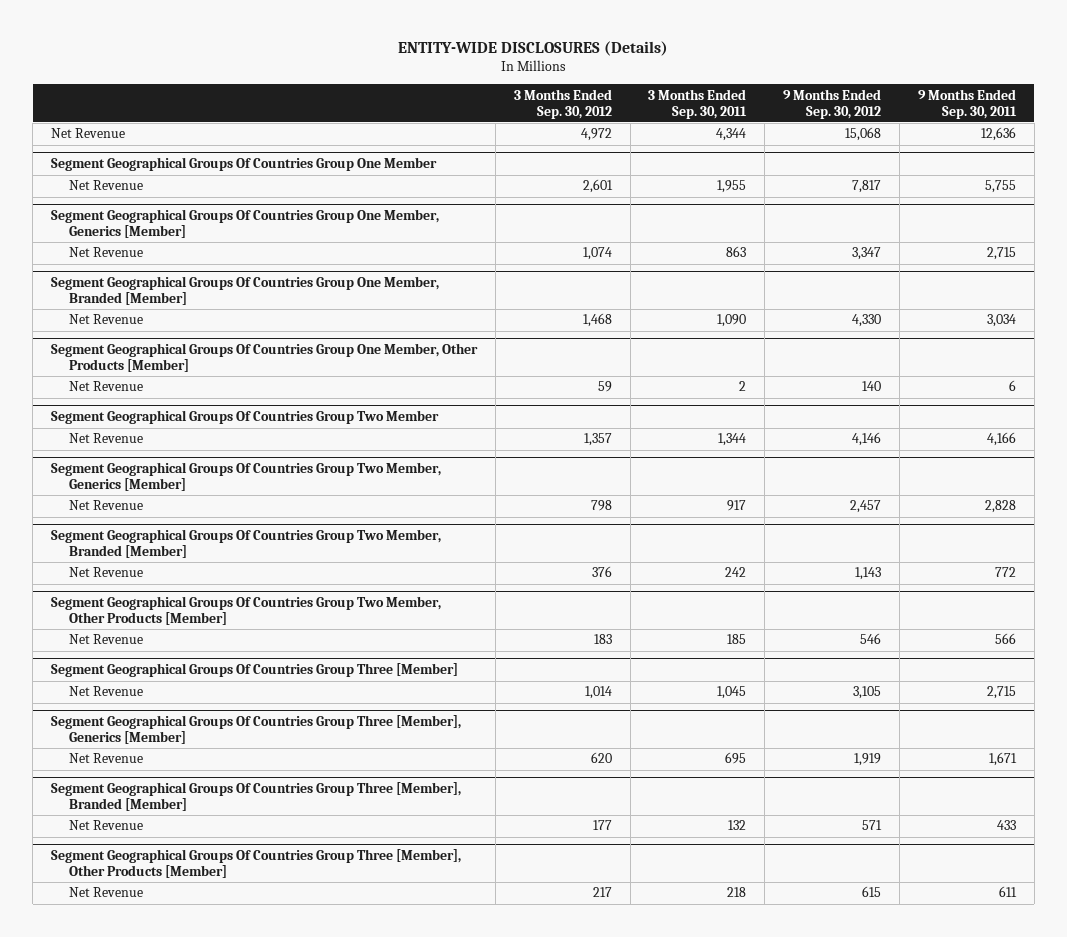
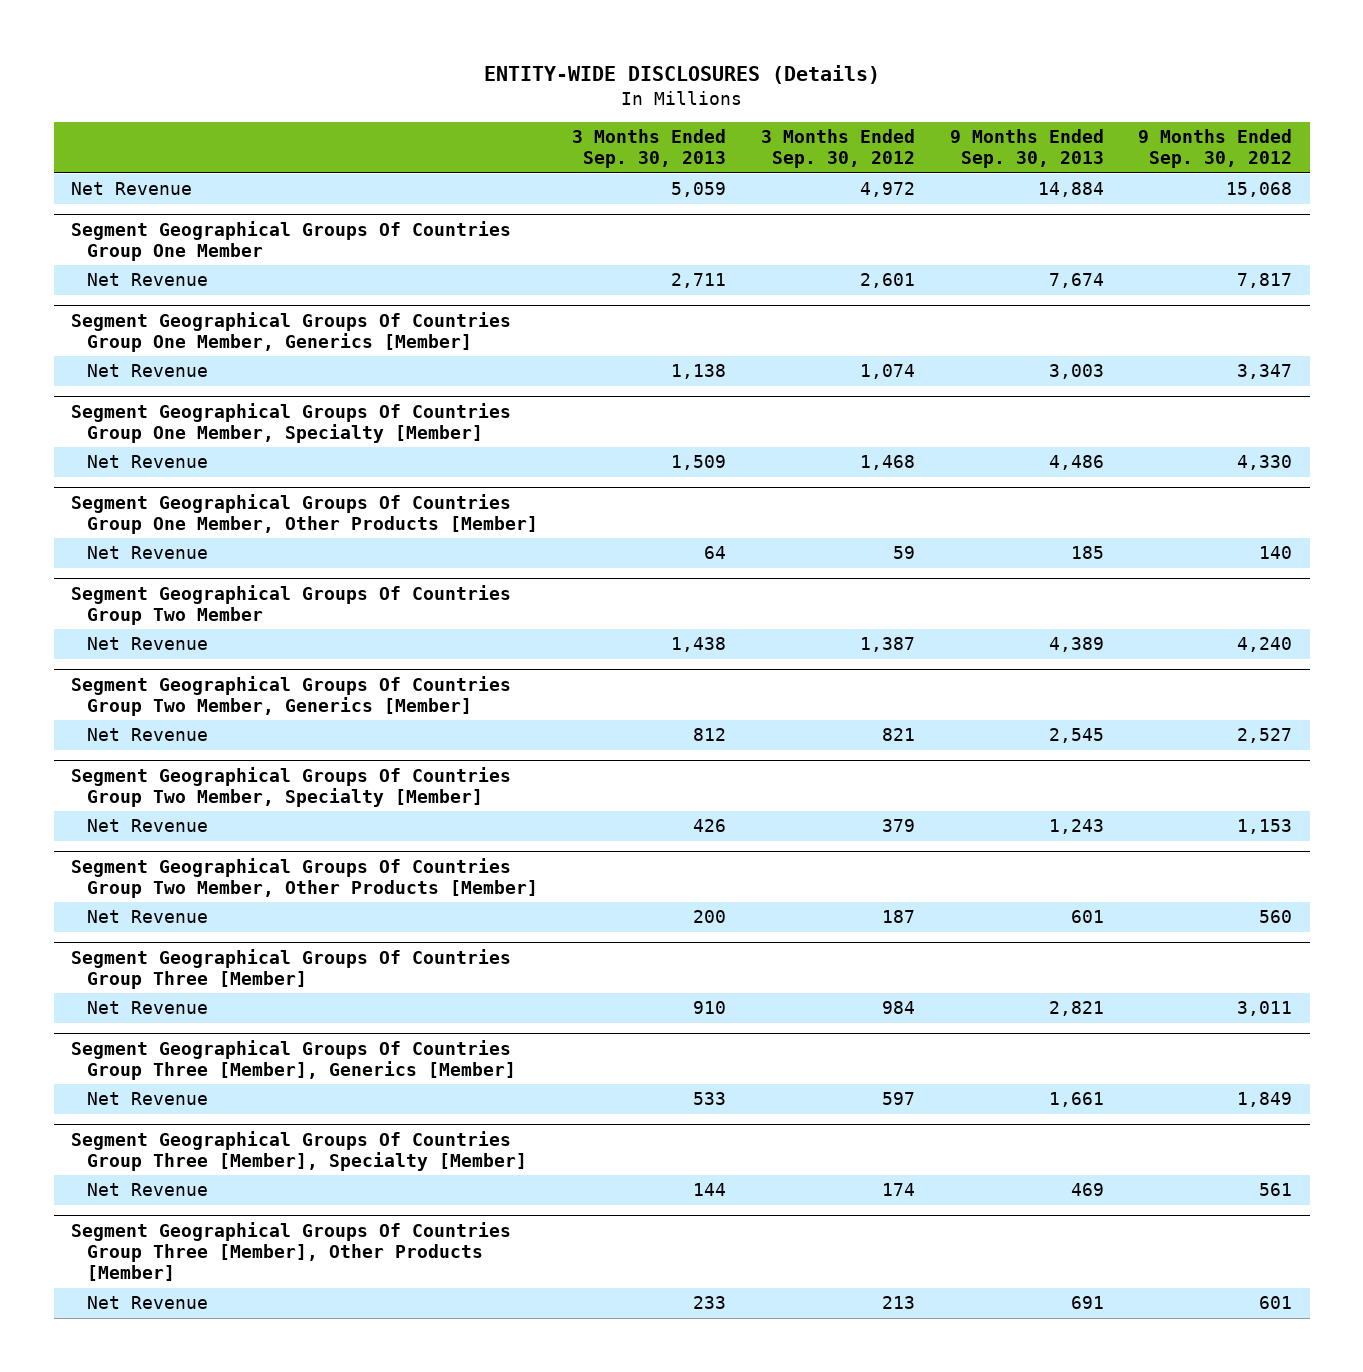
[648,88,748,119] 3 Months Ended Sep. 30, 2011 -> none
[917,88,1017,119] 9 Months Ended Sep. 30, 2011 -> none
none -> [572,129,727,169] 3 Months Ended Sep. 30, 2013
none -> [949,129,1104,169] 9 Months Ended Sep. 30, 2013
[50,276,439,306] Segment Geographical Groups Of Countries Group One Member, Branded [Member] -> [71,402,512,443] Segment Geographical Groups Of Countries Group One Member, Specialty [Member]
[583,433,612,447] 1,357 -> [859,637,915,653] 1,387
[852,432,882,447] 4,146 -> [1237,637,1293,653] 4,240
[590,500,612,512] 798 -> [881,728,915,742] 821
[850,500,882,514] 2,457 -> [1237,728,1293,744] 2,527
[50,529,441,559] Segment Geographical Groups Of Countries Group Two Member, Branded [Member] -> [71,766,512,807] Segment Geographical Groups Of Countries Group Two Member, Specialty [Member]
[591,566,612,578] 376 -> [881,819,915,833] 379
[855,567,882,581] 1,143 -> [1237,819,1293,835] 1,153
[593,634,612,645] 183 -> [881,910,915,924] 187
[860,633,882,645] 546 -> [1259,910,1293,924] 560
[584,686,612,700] 1,014 -> [881,1001,915,1015] 984
[853,686,882,700] 3,105 -> [1237,1001,1293,1017] 3,011
[590,752,612,764] 620 -> [881,1092,915,1106] 597
[854,753,882,767] 1,919 -> [1237,1092,1293,1108] 1,849
[50,782,461,812] Segment Geographical Groups Of Countries Group Three [Member], Branded [Member] -> [71,1130,527,1171] Segment Geographical Groups Of Countries Group Three [Member], Specialty [Member]
[592,820,612,831] 177 -> [881,1183,915,1197] 174
[862,820,883,831] 571 -> [1259,1183,1293,1197] 561
[592,887,612,898] 217 -> [881,1296,915,1310] 213
[862,886,882,898] 615 -> [1259,1296,1293,1310] 601

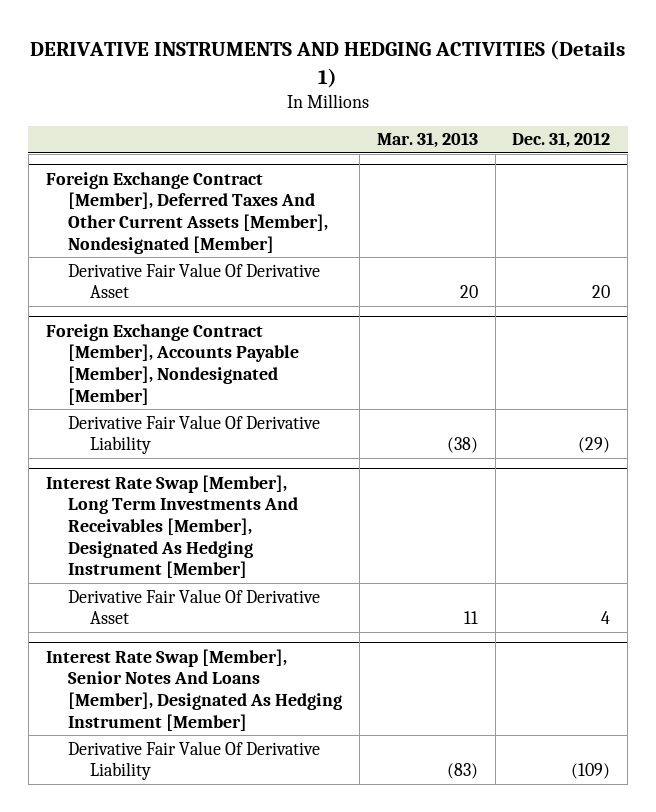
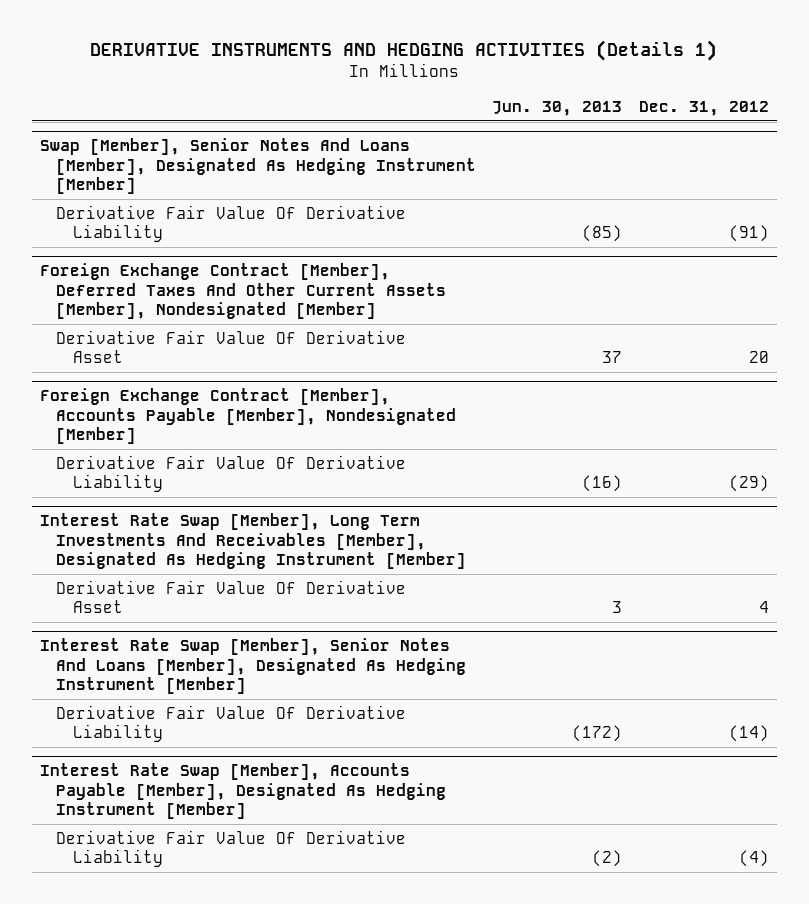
[376,132,478,149] Mar. 31, 2013 -> none
none -> [492,101,623,117] Jun. 30, 2013
none -> [39,138,477,195] Swap [Member], Senior Notes And Loans [Member], Designated As Hedging Instrument [Member]
none -> [56,204,407,243] Derivative Fair Value Of Derivative Liability
[571,763,611,780] (109) -> [728,725,769,743] (14)
none -> [39,763,447,820] Interest Rate Swap [Member], Accounts Payable [Member], Designated As Hedging Instrument [Member]
none -> [56,829,407,868] Derivative Fair Value Of Derivative Liability

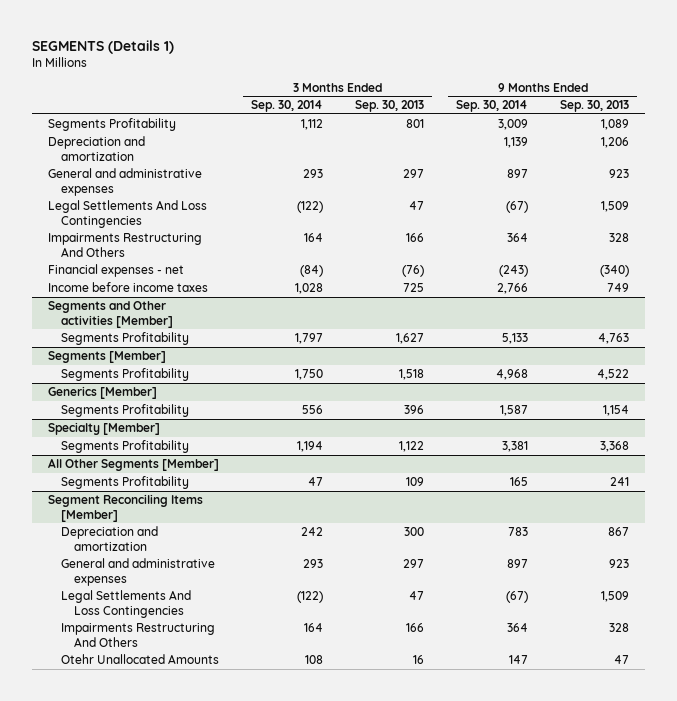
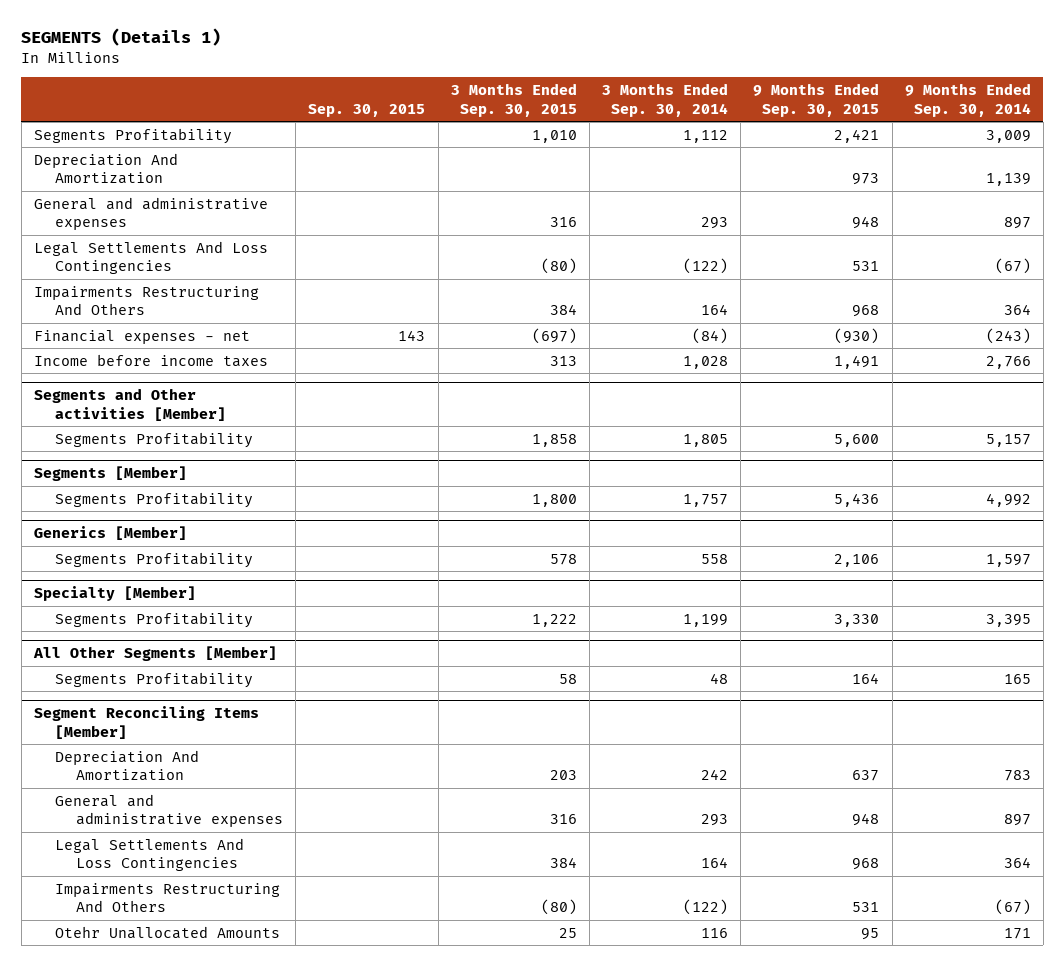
[355,100,425,113] Sep. 30, 2013 -> none
[560,100,630,113] Sep. 30, 2013 -> none
none -> [308,103,426,117] Sep. 30, 2015
none -> [450,83,577,117] 3 Months Ended Sep. 30, 2015
none -> [753,83,880,117] 9 Months Ended Sep. 30, 2015
[47,136,145,161] Depreciation and amortization -> [33,152,178,185] Depreciation And Amortization
[295,333,324,345] 1,797 -> [683,433,729,447] 1,805
[502,333,529,345] 5,133 -> [985,433,1031,447] 5,157
[295,369,324,381] 1,750 -> [683,493,729,507] 1,757
[496,369,529,381] 4,968 -> [985,492,1031,507] 4,992
[302,405,324,415] 556 -> [701,553,729,564] 558
[500,405,529,417] 1,587 -> [985,553,1031,567] 1,597
[297,441,324,453] 1,194 -> [683,613,729,627] 1,199
[502,441,529,453] 3,381 -> [985,613,1031,627] 3,395
[308,477,324,487] 47 -> [710,672,729,684] 48
[61,526,159,551] Depreciation and amortization -> [54,749,199,782] Depreciation And Amortization
[297,591,324,604] (122) -> [701,857,729,869] 164
[506,591,529,604] (67) -> [1003,857,1031,869] 364
[304,623,324,633] 164 -> [683,899,729,916] (122)
[507,623,529,633] 364 -> [994,899,1031,916] (67)
[305,655,324,665] 108 -> [701,927,729,938] 116
[509,655,529,665] 147 -> [1003,927,1031,939] 171

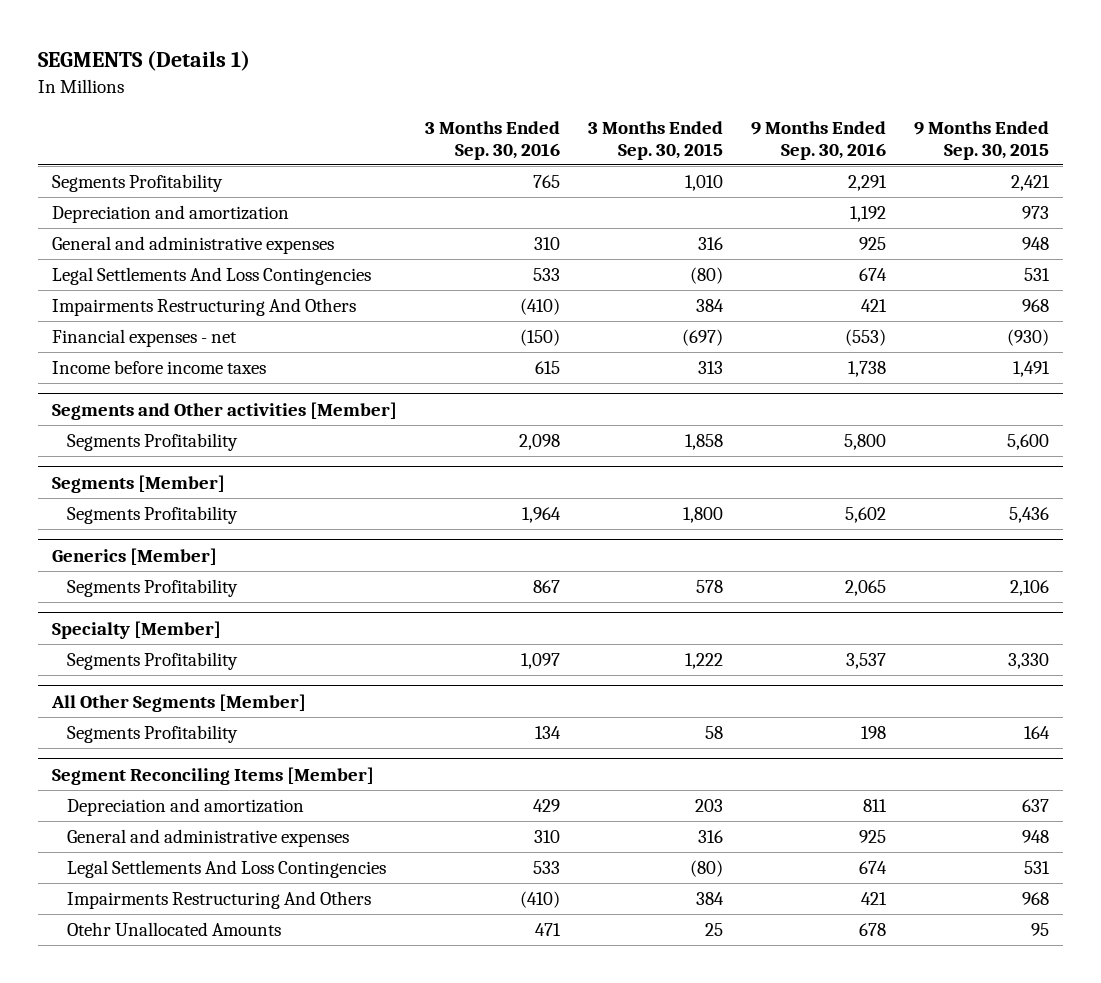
[308,103,426,117] Sep. 30, 2015 -> none
[602,83,729,117] 3 Months Ended Sep. 30, 2014 -> none
[904,83,1031,117] 9 Months Ended Sep. 30, 2014 -> none
none -> [425,120,561,160] 3 Months Ended Sep. 30, 2016
none -> [751,120,887,160] 9 Months Ended Sep. 30, 2016
[33,152,178,185] Depreciation And Amortization -> [52,204,290,223] Depreciation and amortization
[54,749,199,782] Depreciation And Amortization -> [66,797,304,816] Depreciation and amortization
[549,857,577,869] 384 -> [690,859,724,877] (80)
[852,858,880,871] 968 -> [1024,860,1051,874] 531
[540,899,577,916] (80) -> [696,891,725,905] 384
[852,902,880,913] 531 -> [1022,891,1050,905] 968

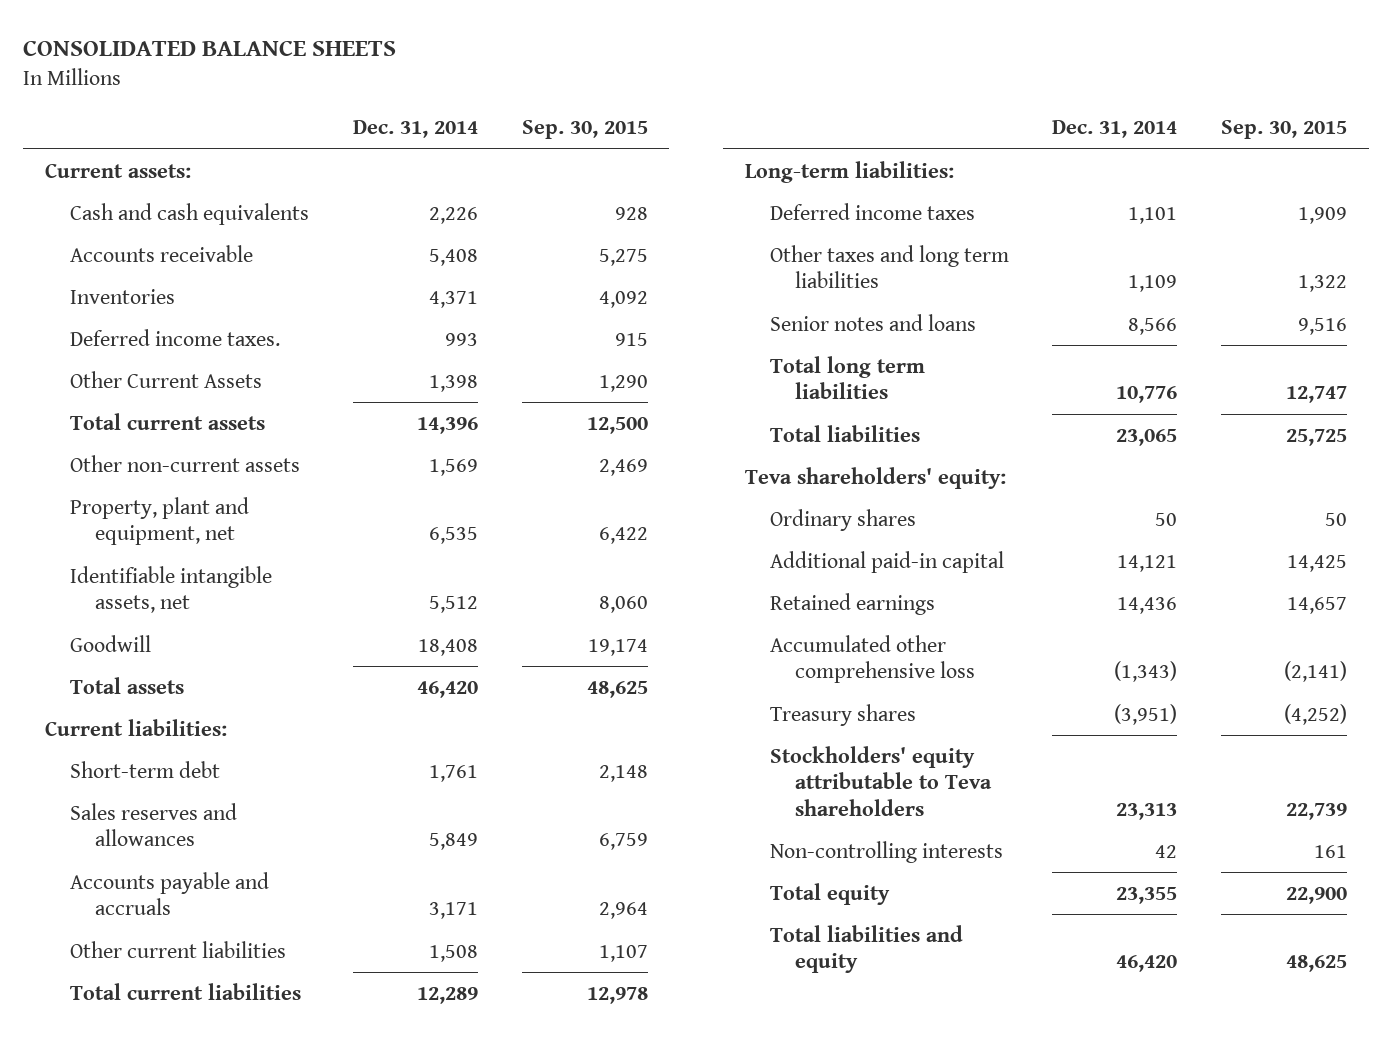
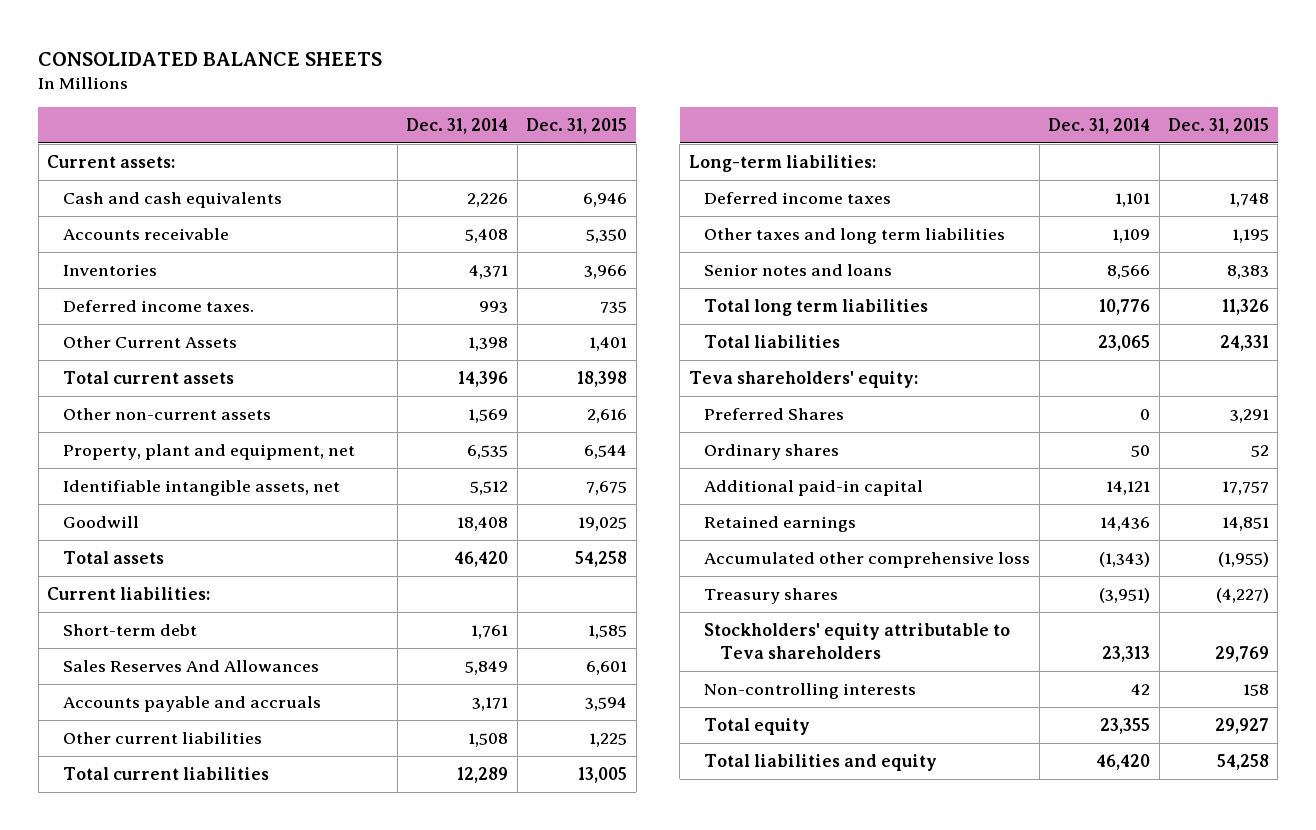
[521,120,648,140] Sep. 30, 2015 -> none
none -> [526,117,628,134] Dec. 31, 2015
[70,802,238,847] Sales reserves and allowances -> [62,660,319,673] Sales Reserves And Allowances
none -> [704,408,845,421] Preferred Shares

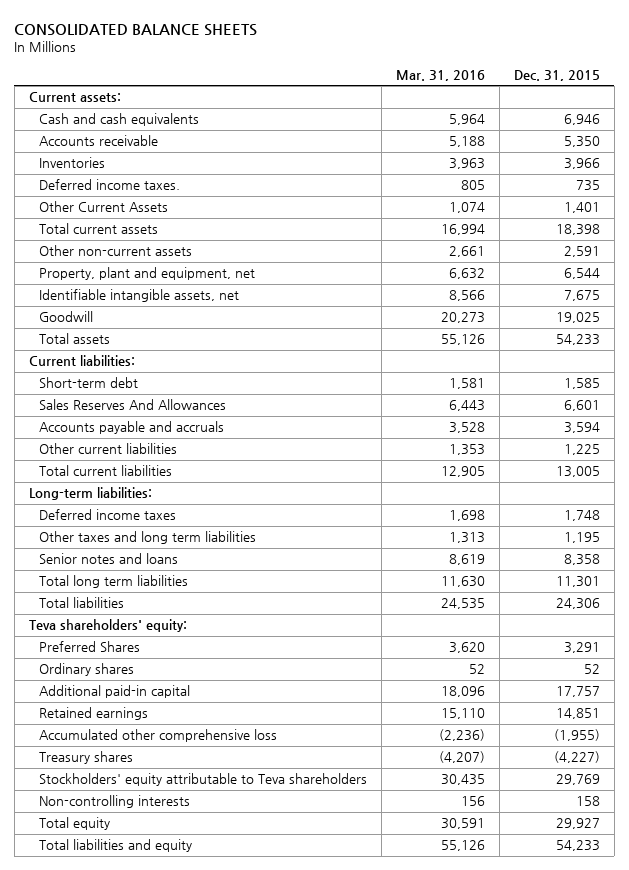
[406,117,509,134] Dec. 31, 2014 -> none
none -> [395,69,485,81] Mar. 31, 2016
[587,409,628,424] 2,616 -> [563,246,600,258] 2,591
[575,551,628,568] 54,258 -> [555,334,600,346] 54,233
[1226,265,1269,280] 8,383 -> [563,554,600,566] 8,358
[1221,299,1269,316] 11,326 -> [555,576,600,588] 11,301
[1219,335,1269,352] 24,331 -> [555,598,600,610] 24,306
[1216,754,1269,771] 54,258 -> [555,840,600,852] 54,233

